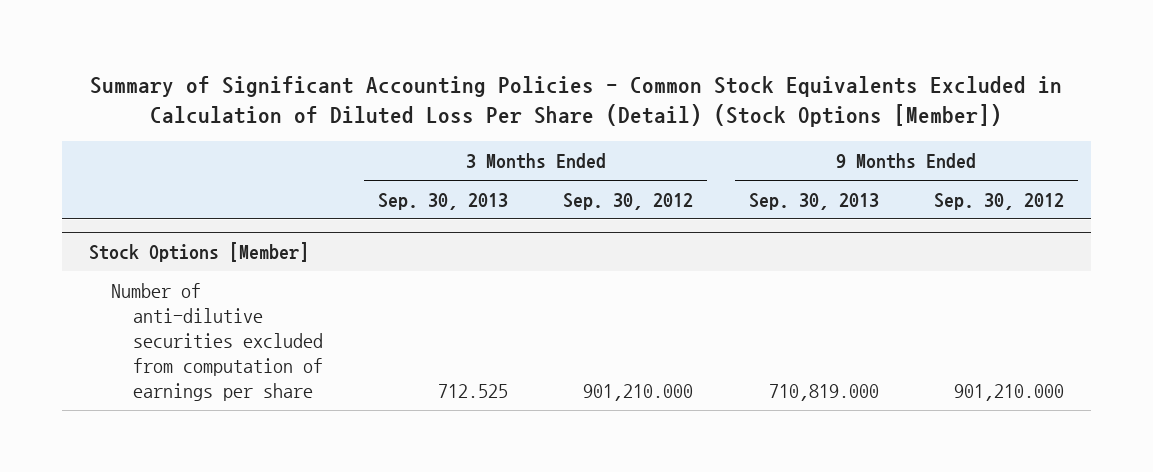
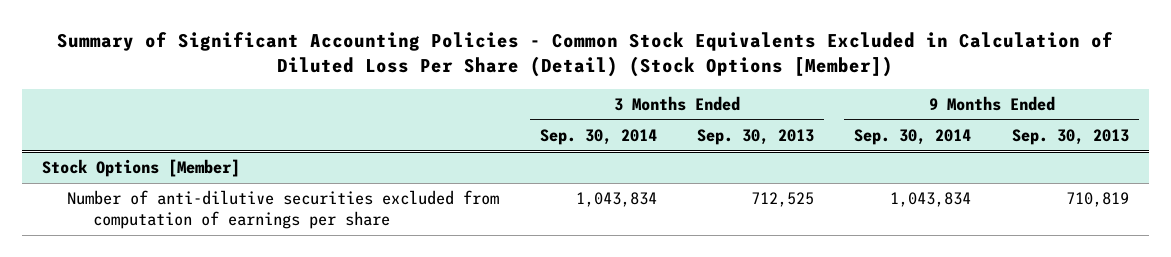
[563,192,694,210] Sep. 30, 2012 -> none
[933,192,1064,210] Sep. 30, 2012 -> none
none -> [539,128,657,145] Sep. 30, 2014
none -> [854,128,972,145] Sep. 30, 2014
[438,384,509,399] 712.525 -> [751,192,815,208] 712,525
[768,384,879,402] 710,819.000 -> [1065,192,1129,208] 710,819

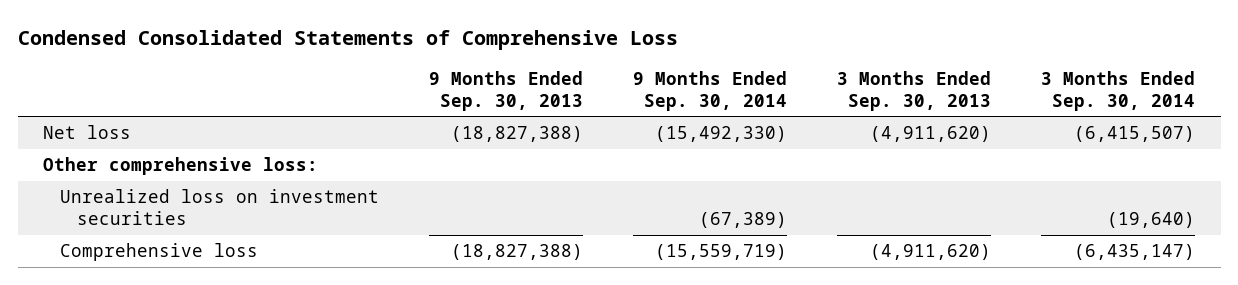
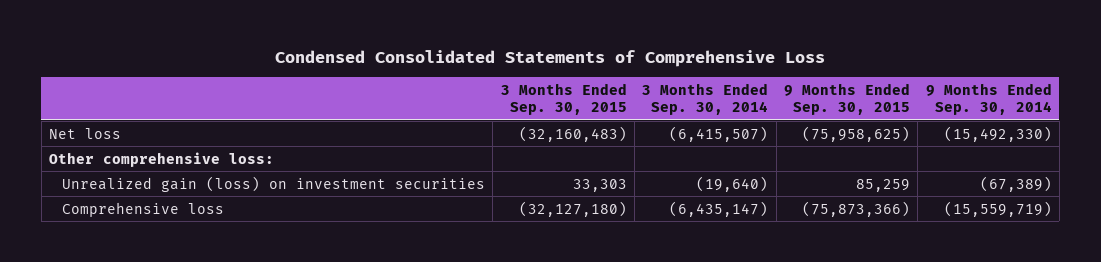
[429,70,584,111] 9 Months Ended Sep. 30, 2013 -> none
[837,70,992,111] 3 Months Ended Sep. 30, 2013 -> none
none -> [500,82,627,116] 3 Months Ended Sep. 30, 2015
none -> [783,82,910,116] 9 Months Ended Sep. 30, 2015
[60,189,380,226] Unrealized loss on investment securities -> [62,175,486,192] Unrealized gain (loss) on investment securities

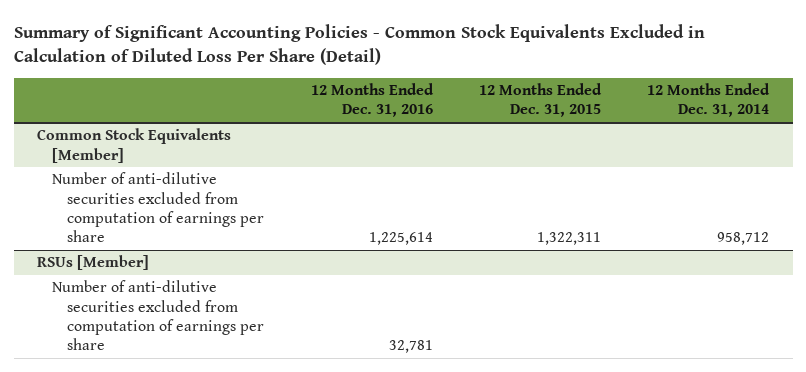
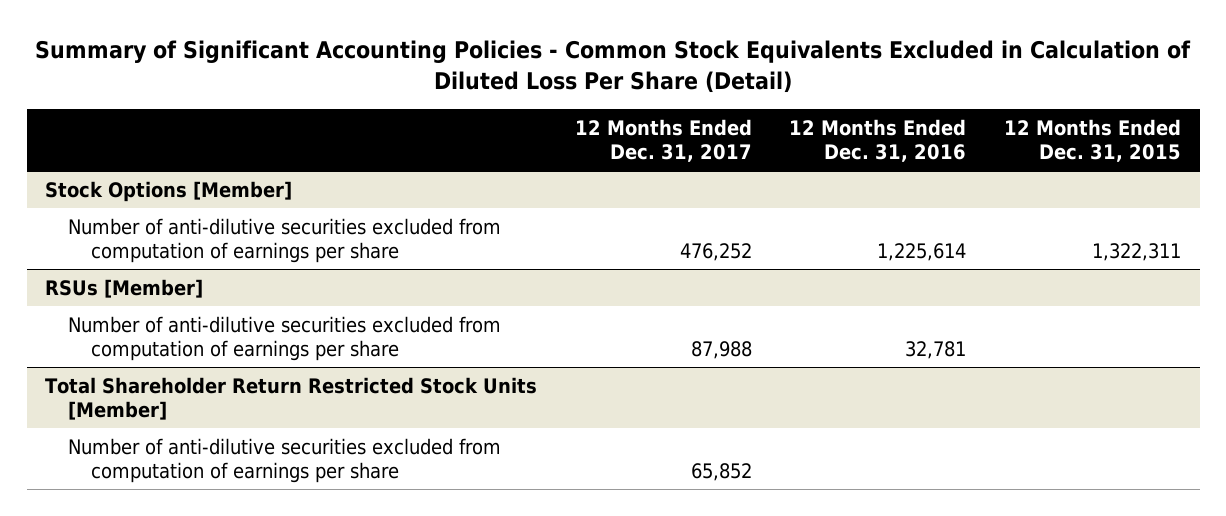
[647,83,771,118] 12 Months Ended Dec. 31, 2014 -> none
none -> [574,118,752,163] 12 Months Ended Dec. 31, 2017
[36,128,231,163] Common Stock Equivalents [Member] -> [45,180,293,202] Stock Options [Member]
none -> [45,376,538,421] Total Shareholder Return Restricted Stock Units [Member]
none -> [68,437,502,484] Number of anti-dilutive securities excluded from computation of earnings per share

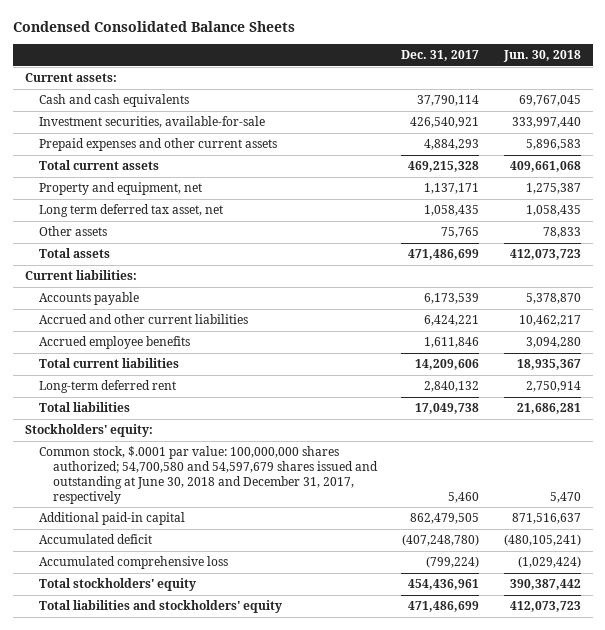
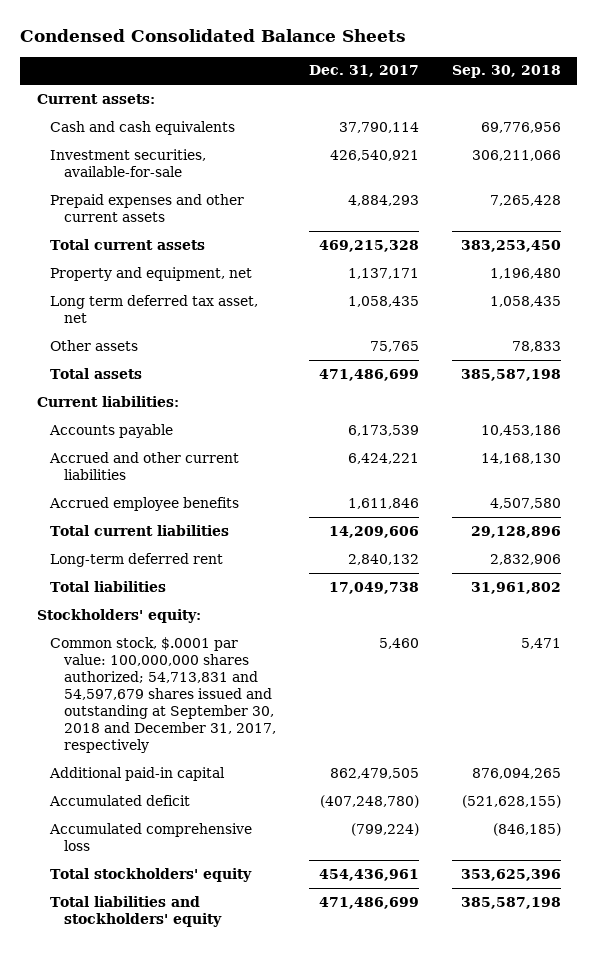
[502,50,581,63] Jun. 30, 2018 -> none
none -> [451,65,561,79] Sep. 30, 2018
[39,446,379,504] Common stock, $.0001 par value: 100,000,000 shares authorized; 54,700,580 and 54,597,679 shares issued and outstanding at June 30, 2018 and December 31, 2017, respectively -> [50,636,276,754] Common stock, $.0001 par value: 100,000,000 shares authorized; 54,713,831 and 54,597,679 shares issued and outstanding at September 30, 2018 and December 31, 2017, respectively

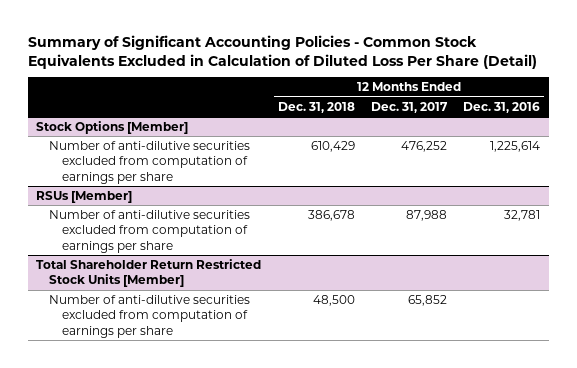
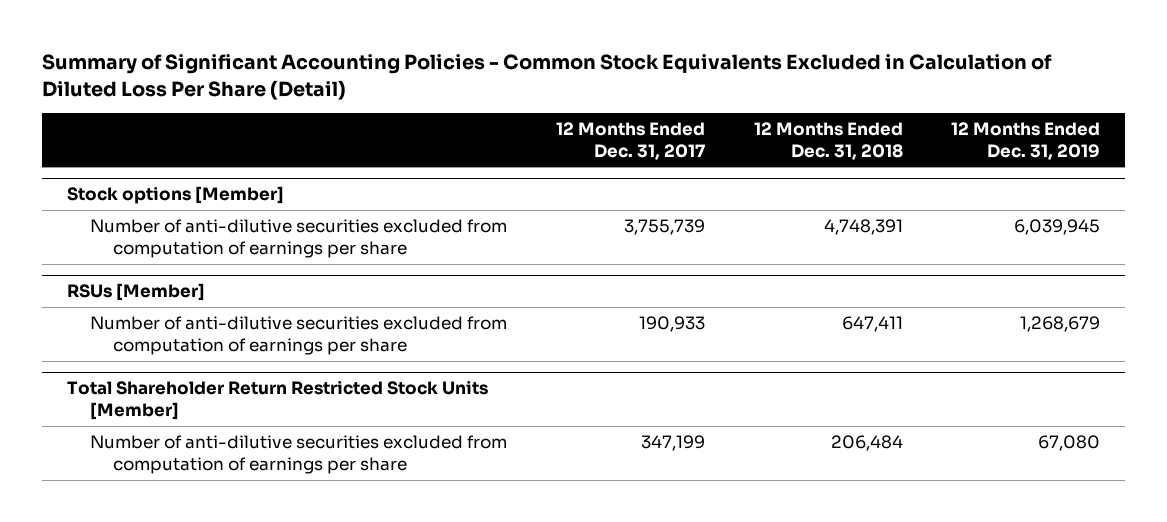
[463,101,541,113] Dec. 31, 2016 -> none
none -> [951,121,1101,160] 12 Months Ended Dec. 31, 2019
[36,120,189,134] Stock Options [Member] -> [66,186,284,205] Stock options [Member]
[310,140,355,152] 610,429 -> [823,219,903,236] 4,748,391
[401,140,448,152] 476,252 -> [623,219,705,236] 3,755,739
[307,209,355,221] 386,678 -> [841,316,903,333] 647,411
[406,209,448,221] 87,988 -> [638,316,705,333] 190,933
[312,294,355,306] 48,500 -> [830,435,903,452] 206,484
[408,294,448,306] 65,852 -> [640,435,705,452] 347,199

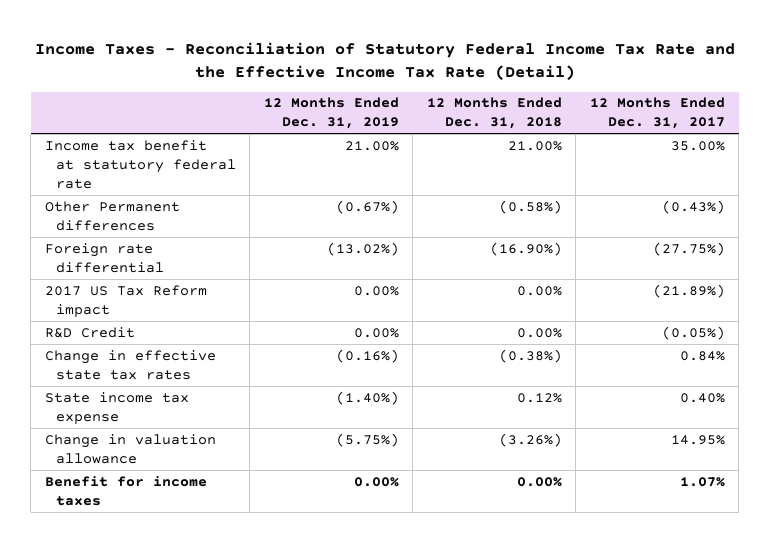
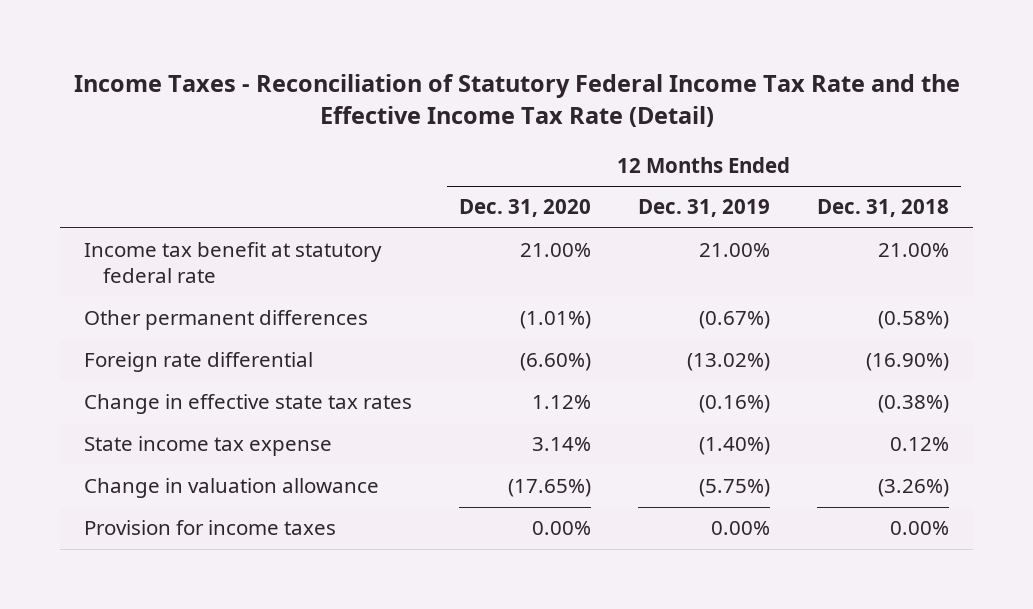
[589,97,725,130] 12 Months Ended Dec. 31, 2017 -> none
none -> [459,199,592,218] Dec. 31, 2020
[44,200,180,231] Other Permanent differences -> [83,310,368,331] Other permanent differences
[44,284,207,317] 2017 US Tax Reform impact -> none
[44,326,135,338] R&D Credit -> none
[44,475,207,506] Benefit for income taxes -> [83,520,336,536] Provision for income taxes

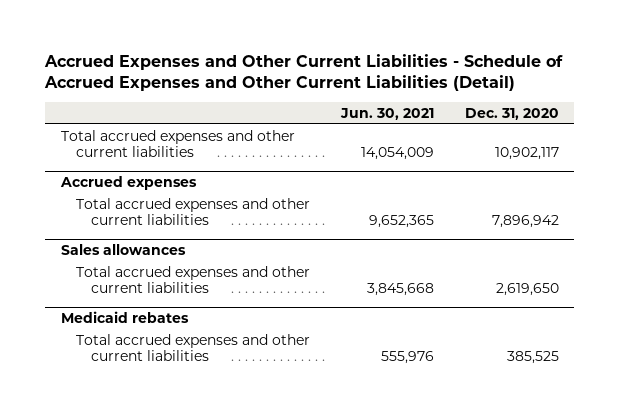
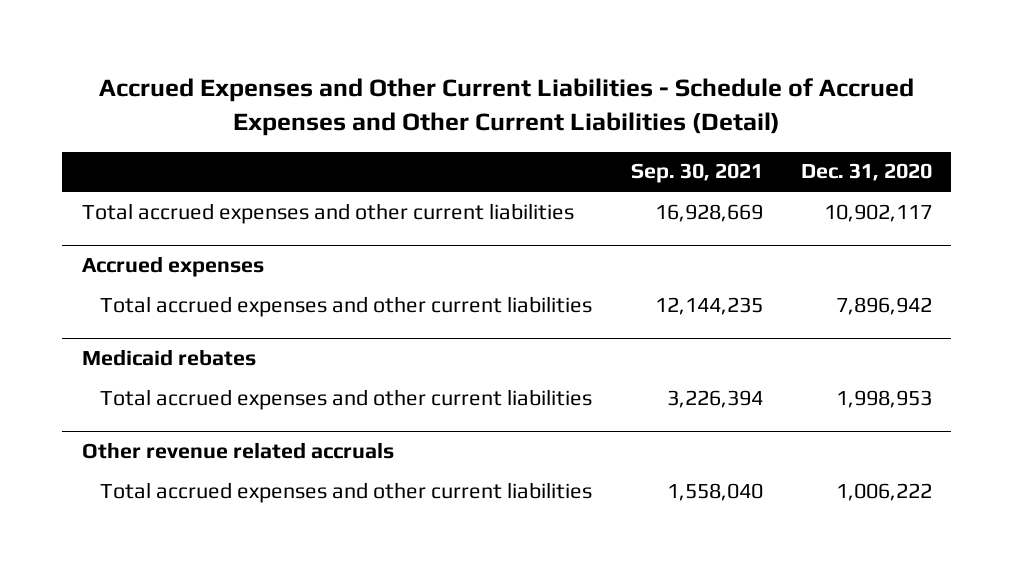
[339,107,434,120] Jun. 30, 2021 -> none
none -> [630,163,763,184] Sep. 30, 2021
[60,243,186,255] Sales allowances -> none
[75,265,310,294] Total accrued expenses and other current liabilities -> none
[506,351,559,365] 385,525 -> [836,389,933,408] 1,998,953
none -> [81,442,394,460] Other revenue related accruals
none -> [100,481,593,503] Total accrued expenses and other current liabilities

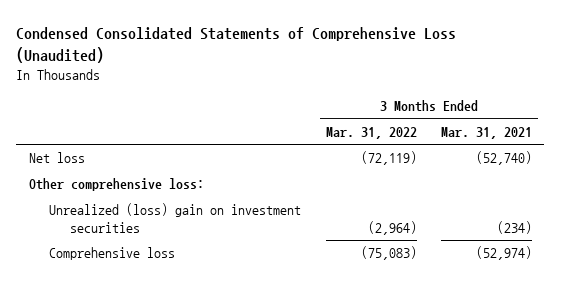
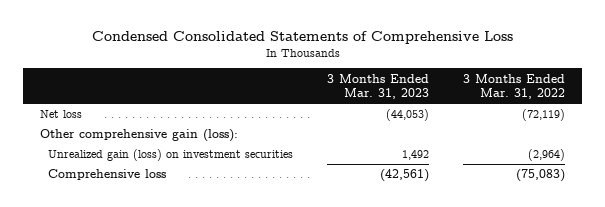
[16,27,457,63] Condensed Consolidated Statements of Comprehensive Loss (Unaudited) -> [91,30,513,44] Condensed Consolidated Statements of Comprehensive Loss
[441,126,533,139] Mar. 31, 2021 -> none
none -> [327,73,430,100] 3 Months Ended Mar. 31, 2023
[28,178,204,192] Other comprehensive loss: -> [39,129,238,143] Other comprehensive gain (loss):
[49,203,302,233] Unrealized (loss) gain on investment securities -> [48,149,294,162] Unrealized gain (loss) on investment securities

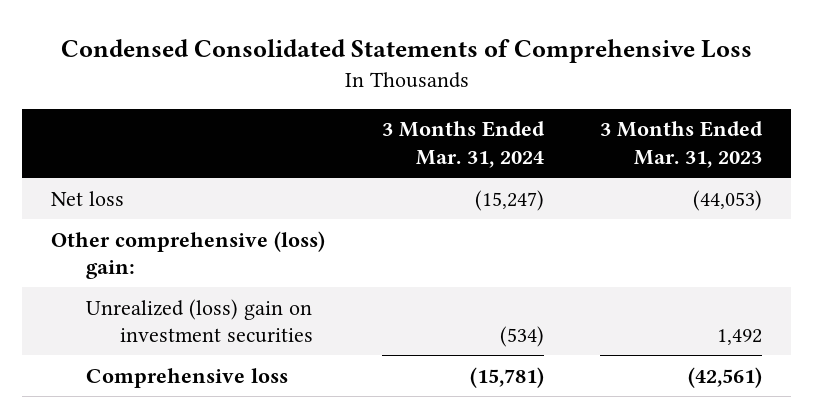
[463,73,566,100] 3 Months Ended Mar. 31, 2022 -> none
none -> [381,121,545,168] 3 Months Ended Mar. 31, 2024
[39,129,238,143] Other comprehensive gain (loss): -> [50,230,325,280] Other comprehensive (loss) gain:
[48,149,294,162] Unrealized gain (loss) on investment securities -> [85,298,314,344] Unrealized (loss) gain on investment securities

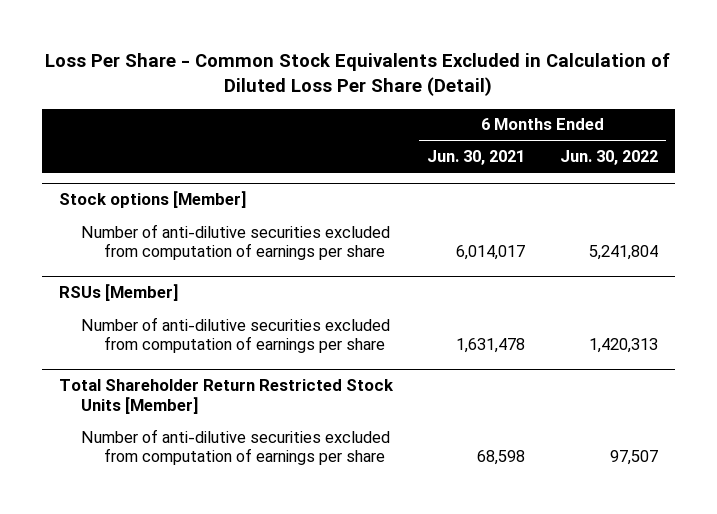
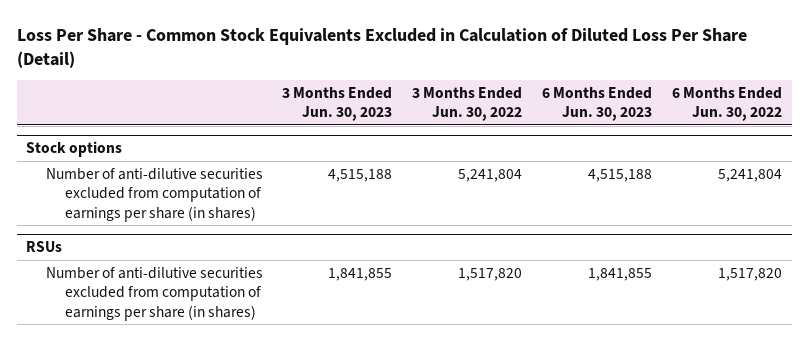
[427,150,526,166] Jun. 30, 2021 -> none
none -> [282,86,393,122] 3 Months Ended Jun. 30, 2023
none -> [412,86,523,122] 3 Months Ended Jun. 30, 2022
none -> [542,86,653,122] 6 Months Ended Jun. 30, 2023
[59,379,395,414] Total Shareholder Return Restricted Stock Units [Member] -> none
[81,428,391,466] Number of anti-dilutive securities excluded from computation of earnings per share -> none
[59,191,248,209] Stock options [Member] -> [26,141,123,158] Stock options
[81,223,391,261] Number of anti-dilutive securities excluded from computation of earnings per share -> [45,167,263,222] Number of anti-dilutive securities excluded from computation of earnings per share (in shares)
[59,284,180,302] RSUs [Member] -> [26,241,63,253] RSUs
[81,316,391,354] Number of anti-dilutive securities excluded from computation of earnings per share -> [45,266,263,321] Number of anti-dilutive securities excluded from computation of earnings per share (in shares)
[588,338,658,354] 1,420,313 -> [718,267,783,281] 1,517,820

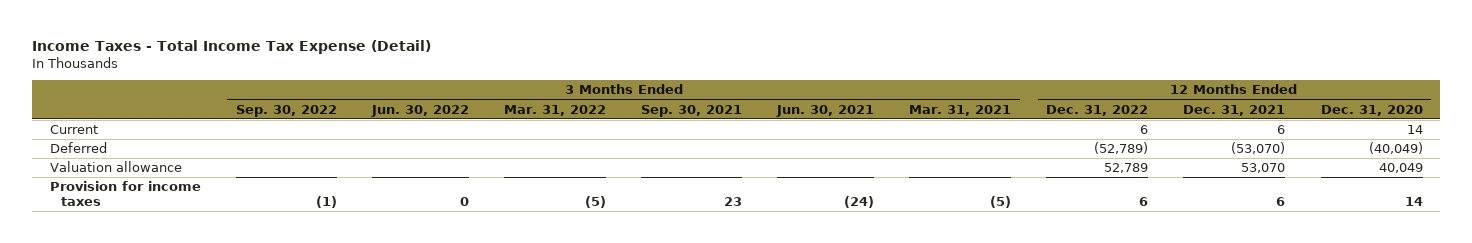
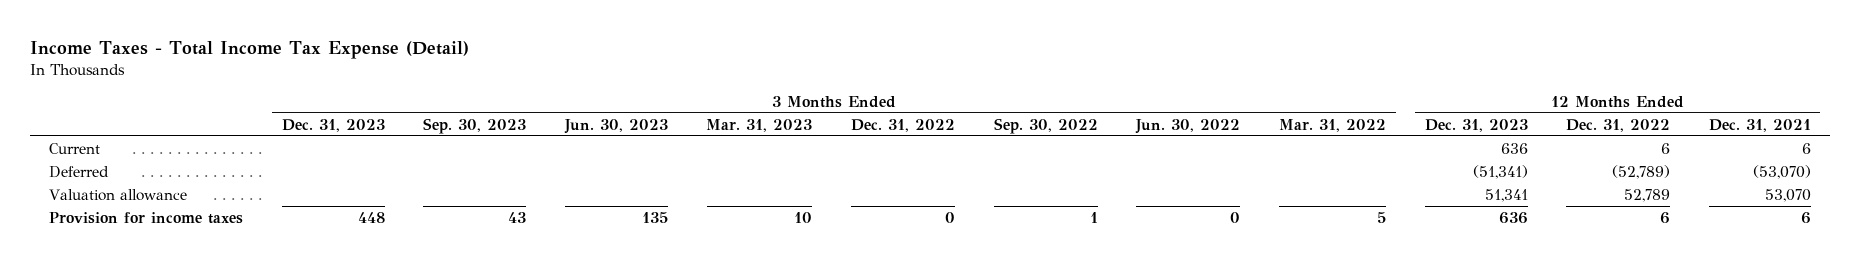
[641,104,743,117] Sep. 30, 2021 -> none
[776,104,875,117] Jun. 30, 2021 -> none
[909,104,1012,116] Mar. 31, 2021 -> none
[1320,104,1423,116] Dec. 31, 2020 -> none
none -> [281,118,385,132] Dec. 31, 2023
none -> [423,117,527,134] Sep. 30, 2023
none -> [563,118,668,134] Jun. 30, 2023
none -> [706,118,813,132] Mar. 31, 2023
none -> [851,118,956,132] Dec. 31, 2022
none -> [1424,118,1528,132] Dec. 31, 2023
[315,196,337,209] (1) -> [1089,211,1098,223] 1
[585,196,607,209] (5) -> [1376,211,1386,223] 5

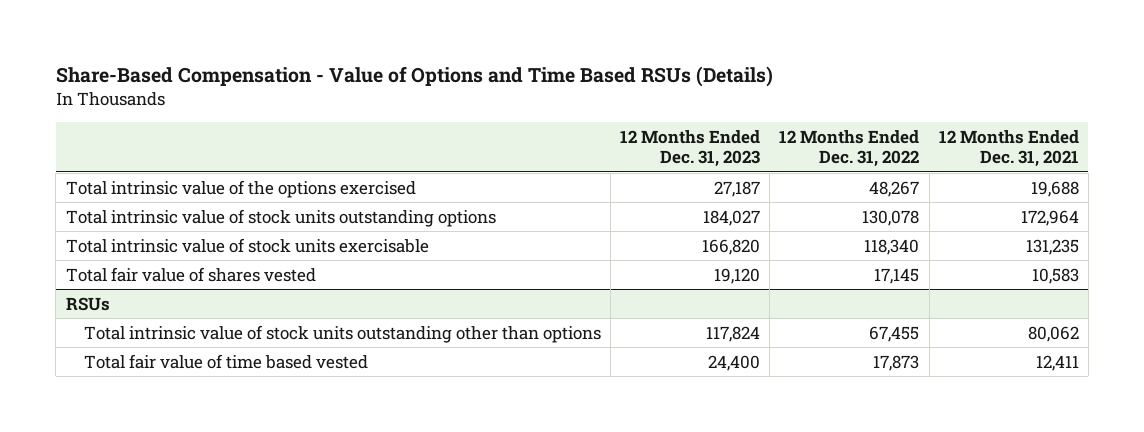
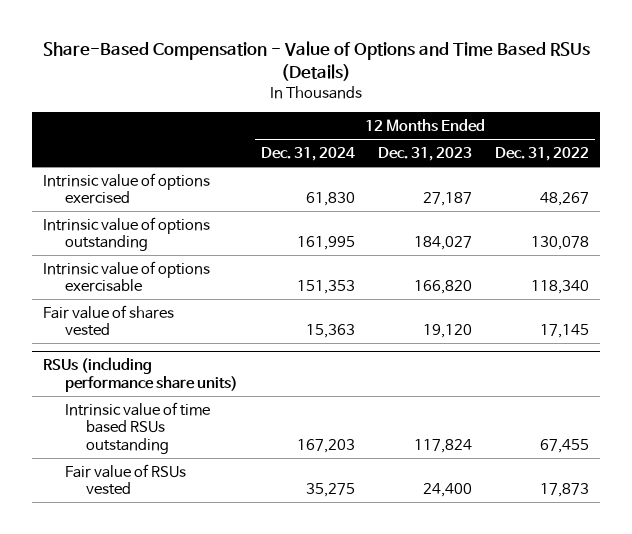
[938,129,1079,168] 12 Months Ended Dec. 31, 2021 -> none
none -> [260,147,355,162] Dec. 31, 2024
[65,179,416,198] Total intrinsic value of the options exercised -> [43,172,211,205] Intrinsic value of options exercised
[65,208,496,227] Total intrinsic value of stock units outstanding options -> [43,216,211,252] Intrinsic value of options outstanding
[65,237,429,253] Total intrinsic value of stock units exercisable -> [43,260,211,293] Intrinsic value of options exercisable
[65,266,316,282] Total fair value of shares vested -> [43,304,175,337] Fair value of shares vested
[65,296,110,311] RSUs -> [43,357,238,392] RSUs (including performance share units)
[83,324,601,343] Total intrinsic value of stock units outstanding other than options -> [64,401,210,454] Intrinsic value of time based RSUs outstanding
[83,353,368,369] Total fair value of time based vested -> [64,463,186,496] Fair value of RSUs vested

